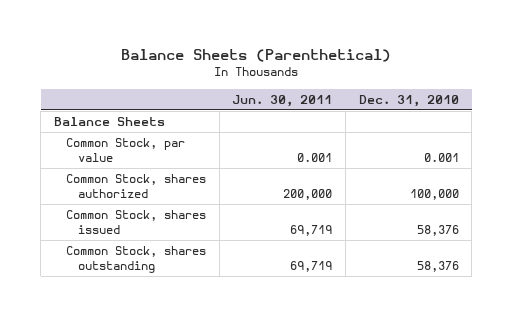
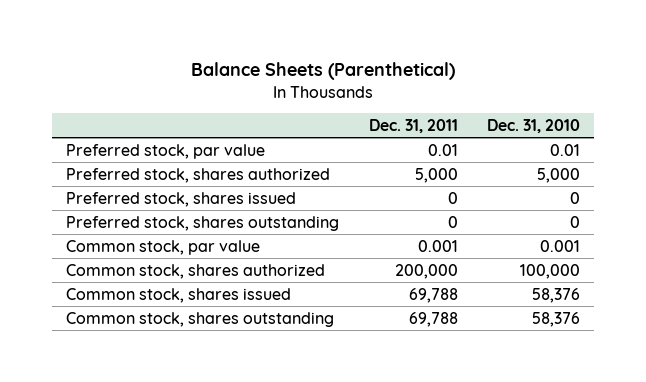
[232,94,333,107] Jun. 30, 2011 -> none
none -> [368,118,458,133] Dec. 31, 2011
[54,117,166,127] Balance Sheets -> none
none -> [66,143,266,159] Preferred stock, par value
none -> [66,167,331,183] Preferred stock, shares authorized
none -> [66,191,297,207] Preferred stock, shares issued
none -> [66,215,340,231] Preferred stock, shares outstanding
[65,138,185,163] Common Stock, par value -> [66,239,261,255] Common stock, par value
[65,174,206,199] Common Stock, shares authorized -> [66,263,326,279] Common stock, shares authorized
[65,210,206,235] Common Stock, shares issued -> [66,287,292,303] Common stock, shares issued
[65,246,206,274] Common Stock, shares outstanding -> [66,311,335,327] Common stock, shares outstanding

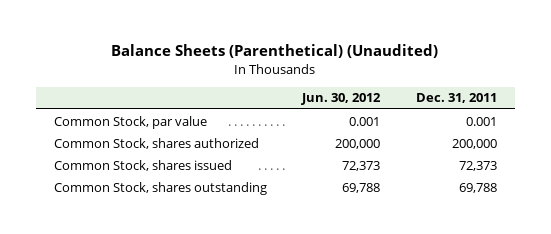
[191,62,456,81] Balance Sheets (Parenthetical) -> [111,43,439,58] Balance Sheets (Parenthetical) (Unaudited)
[486,118,580,133] Dec. 31, 2010 -> none
none -> [301,93,382,106] Jun. 30, 2012
[66,143,266,159] Preferred stock, par value -> none
[66,167,331,183] Preferred stock, shares authorized -> none
[66,191,297,207] Preferred stock, shares issued -> none
[66,215,340,231] Preferred stock, shares outstanding -> none
[66,239,261,255] Common stock, par value -> [53,115,207,129] Common Stock, par value
[66,263,326,279] Common stock, shares authorized -> [53,137,259,149] Common Stock, shares authorized
[66,287,292,303] Common stock, shares issued -> [53,159,232,171] Common Stock, shares issued
[408,287,458,303] 69,788 -> [459,160,498,171] 72,373
[66,311,335,327] Common stock, shares outstanding -> [53,181,267,195] Common Stock, shares outstanding

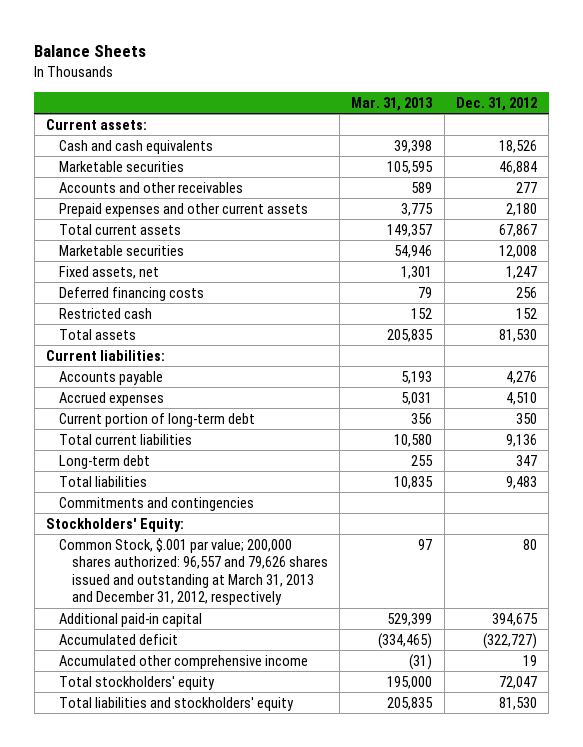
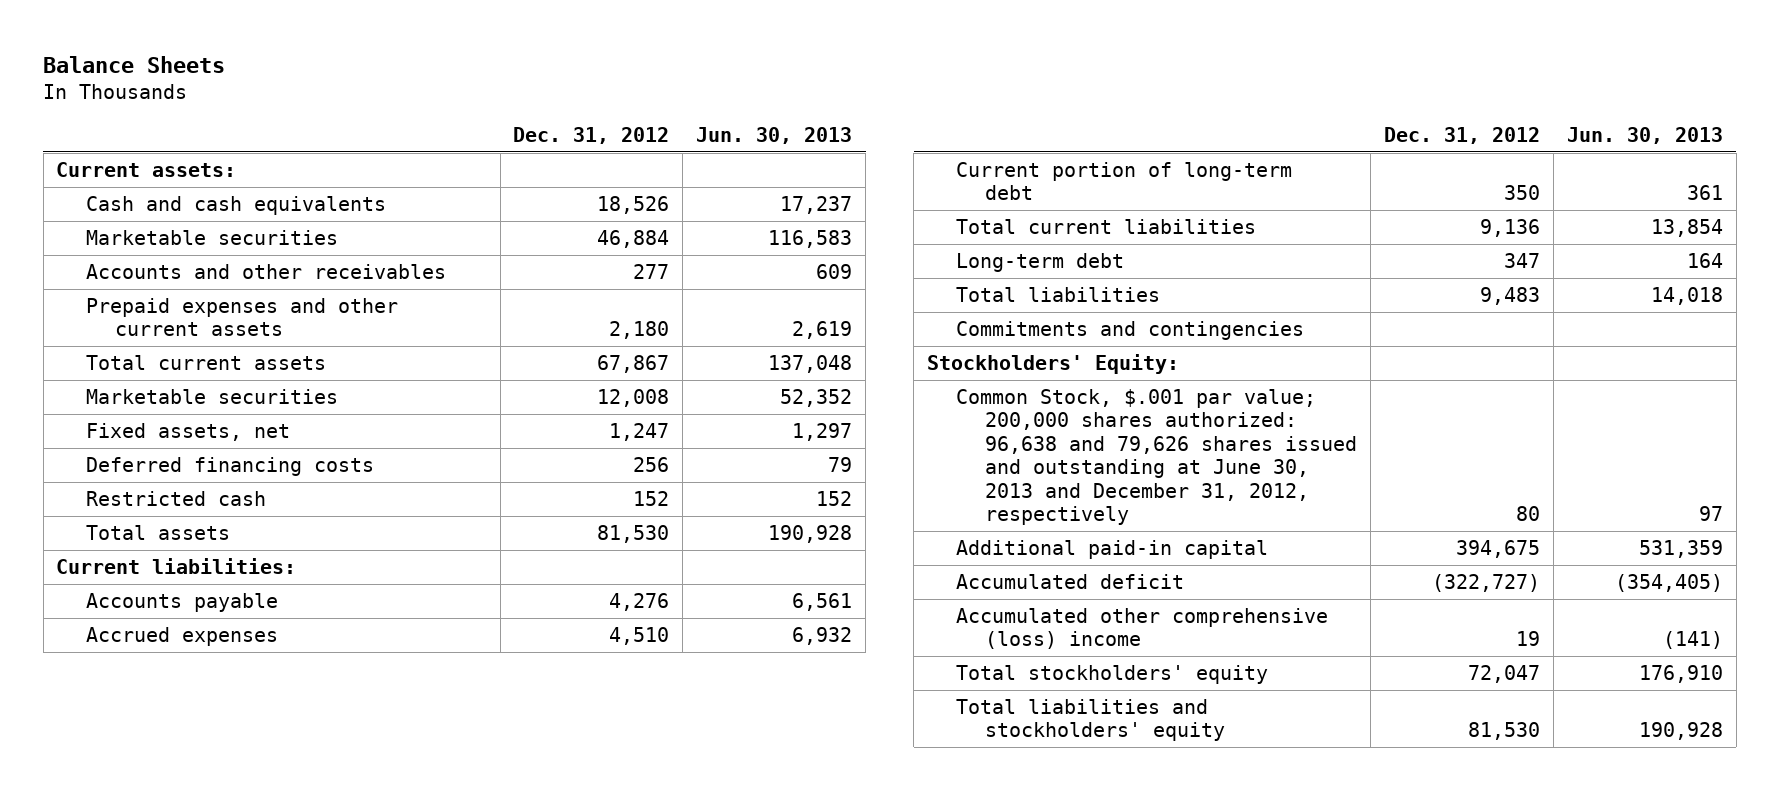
[351,96,434,111] Mar. 31, 2013 -> none
none -> [696,127,853,145] Jun. 30, 2013
[58,537,328,606] Common Stock, $.001 par value; 200,000 shares authorized: 96,557 and 79,626 shares issued and outstanding at March 31, 2013 and December 31, 2012, respectively -> [956,388,1358,526] Common Stock, $.001 par value; 200,000 shares authorized: 96,638 and 79,626 shares issued and outstanding at June 30, 2013 and December 31, 2012, respectively
[58,654,308,669] Accumulated other comprehensive income -> [956,607,1329,650] Accumulated other comprehensive (loss) income

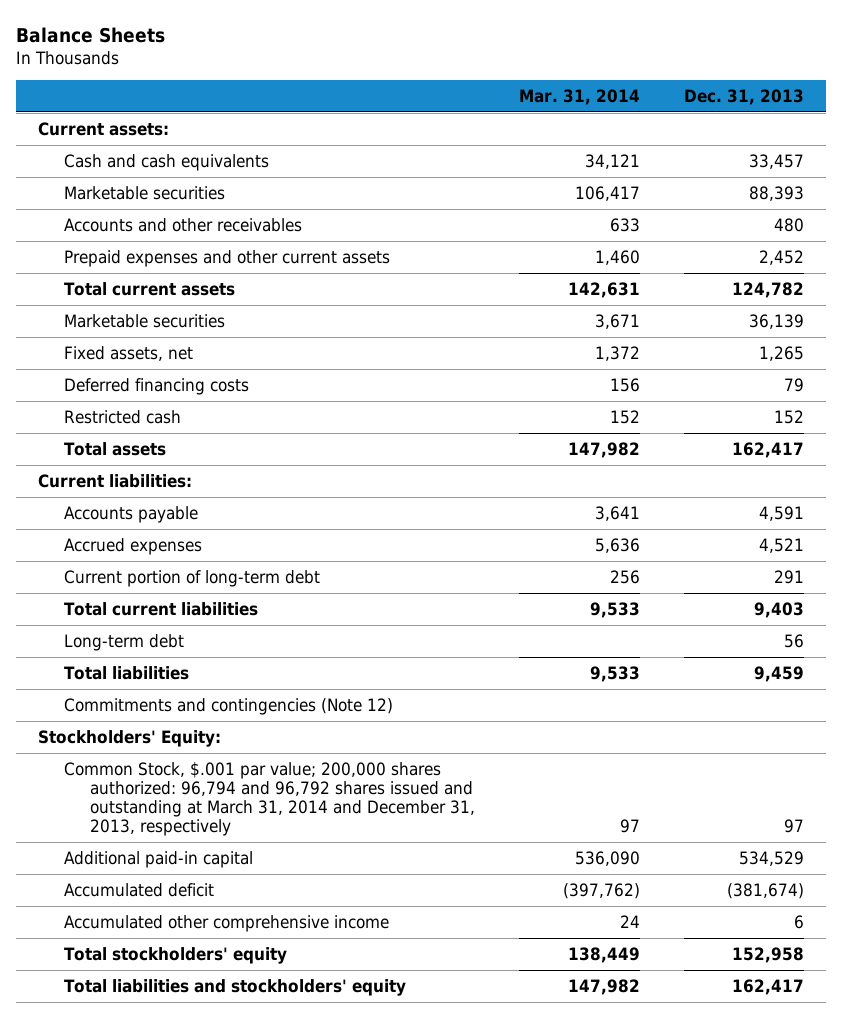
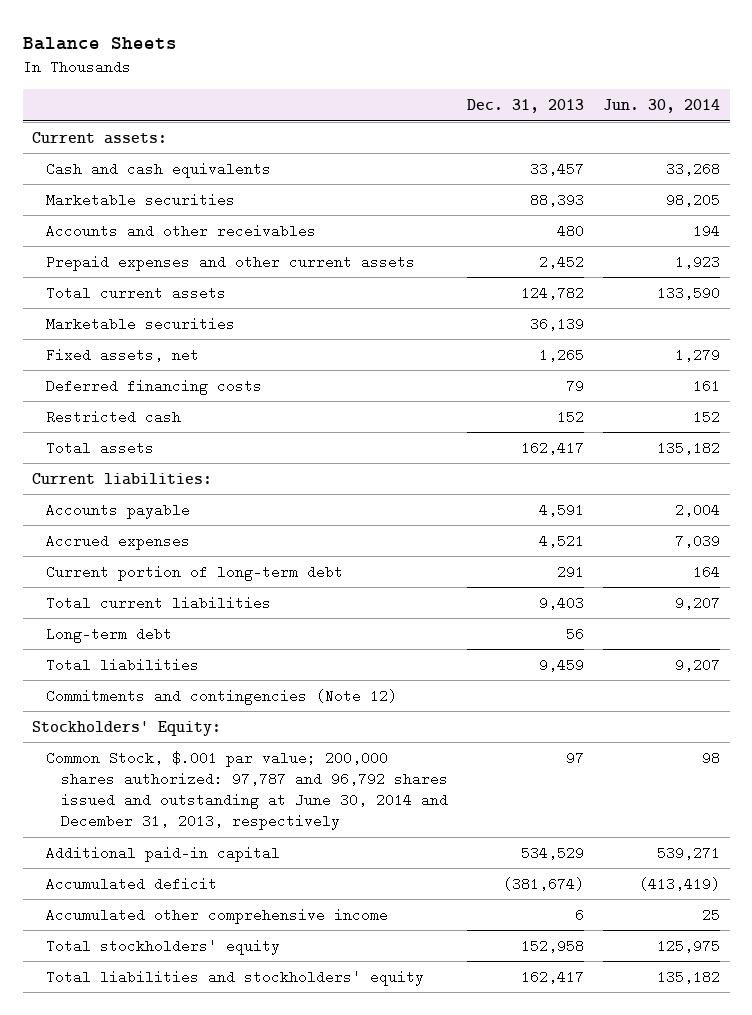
[518,89,640,106] Mar. 31, 2014 -> none
none -> [603,99,721,114] Jun. 30, 2014
[63,761,475,836] Common Stock, $.001 par value; 200,000 shares authorized: 96,794 and 96,792 shares issued and outstanding at March 31, 2014 and December 31, 2013, respectively -> [46,750,448,831] Common Stock, $.001 par value; 200,000 shares authorized: 97,787 and 96,792 shares issued and outstanding at June 30, 2014 and December 31, 2013, respectively

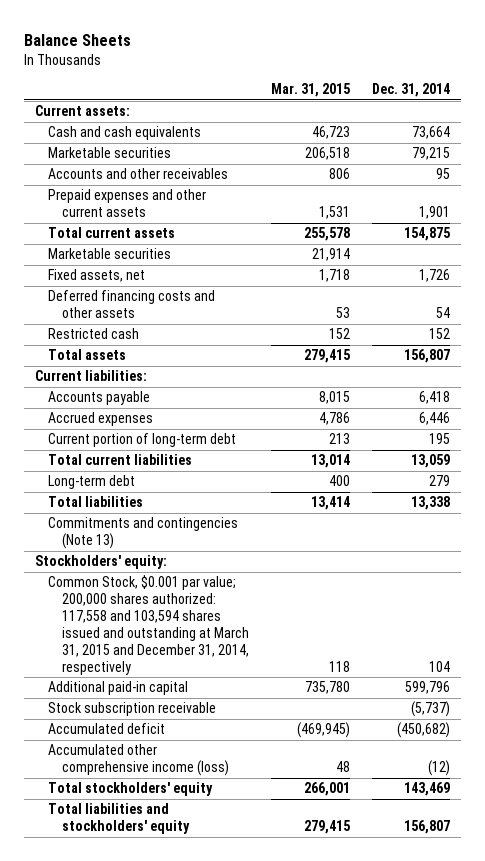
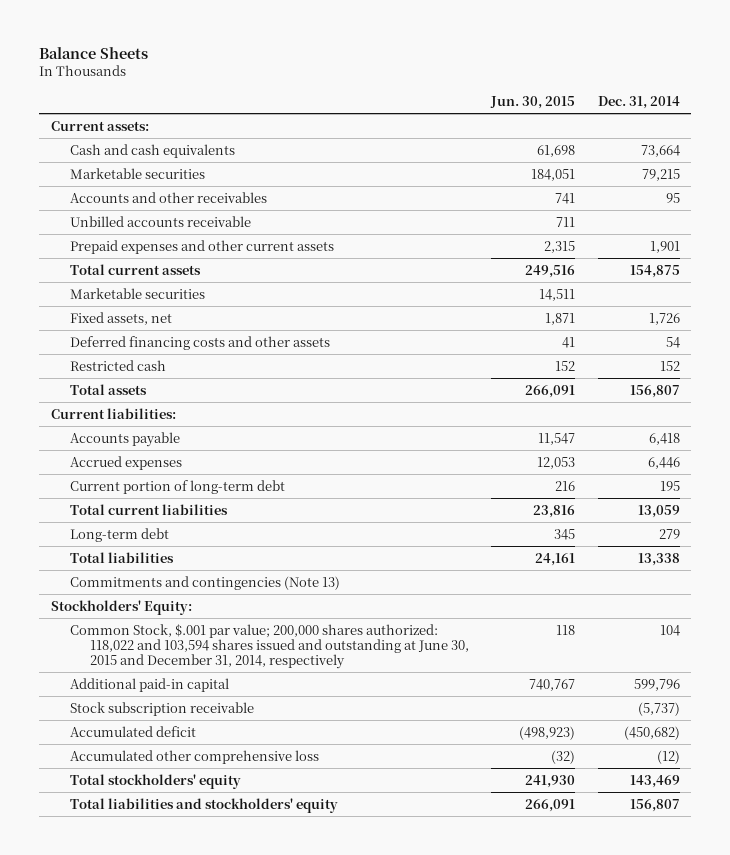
[270,83,350,98] Mar. 31, 2015 -> none
none -> [490,95,576,109] Jun. 30, 2015
none -> [70,215,252,227] Unbilled accounts receivable
[35,555,168,570] Stockholders' equity: -> [50,599,192,615] Stockholders' Equity:
[48,575,249,675] Common Stock, $0.001 par value; 200,000 shares authorized: 117,558 and 103,594 shares issued and outstanding at March 31, 2015 and December 31, 2014, respectively -> [70,623,469,669] Common Stock, $.001 par value; 200,000 shares authorized: 118,022 and 103,594 shares issued and outstanding at June 30, 2015 and December 31, 2014, respectively
[48,744,229,777] Accumulated other comprehensive income (loss) -> [70,749,320,764] Accumulated other comprehensive loss

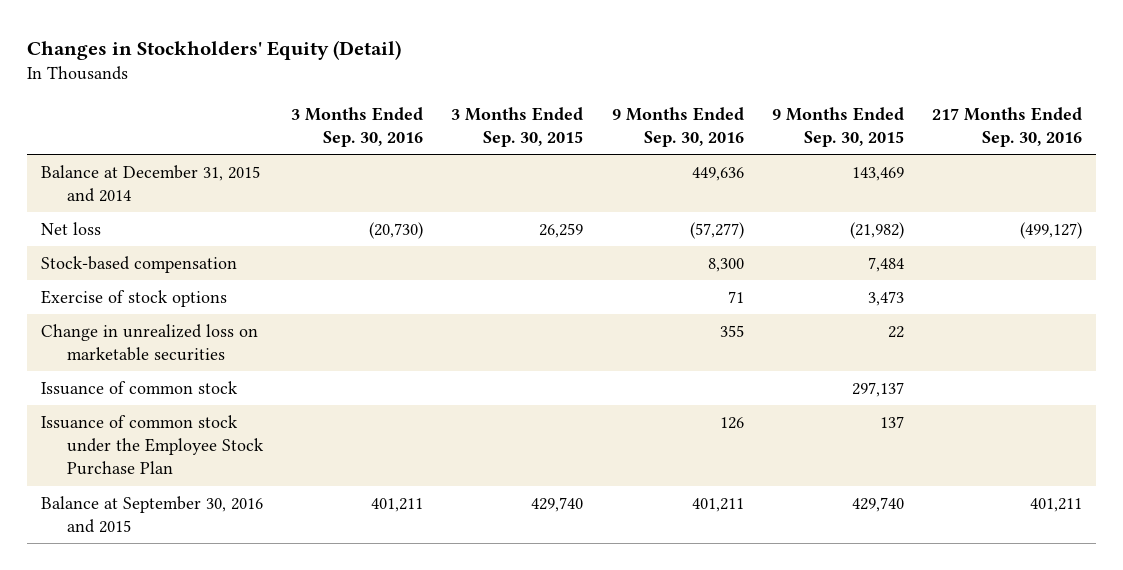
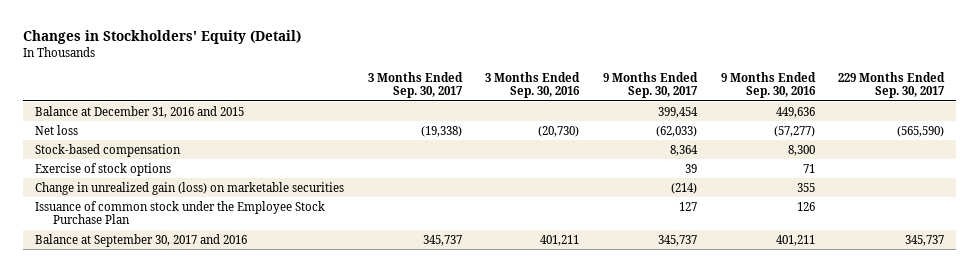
[451,106,584,148] 3 Months Ended Sep. 30, 2015 -> none
[772,106,905,148] 9 Months Ended Sep. 30, 2015 -> none
[932,106,1083,148] 217 Months Ended Sep. 30, 2016 -> none
none -> [367,71,463,99] 3 Months Ended Sep. 30, 2017
none -> [602,71,698,99] 9 Months Ended Sep. 30, 2017
none -> [838,71,946,99] 229 Months Ended Sep. 30, 2017
[40,165,260,203] Balance at December 31, 2015 and 2014 -> [35,105,245,118] Balance at December 31, 2016 and 2015
[40,381,238,396] Issuance of common stock -> none
[40,324,258,362] Change in unrealized loss on marketable securities -> [35,181,345,195] Change in unrealized gain (loss) on marketable securities
[40,496,263,534] Balance at September 30, 2016 and 2015 -> [35,233,248,247] Balance at September 30, 2017 and 2016

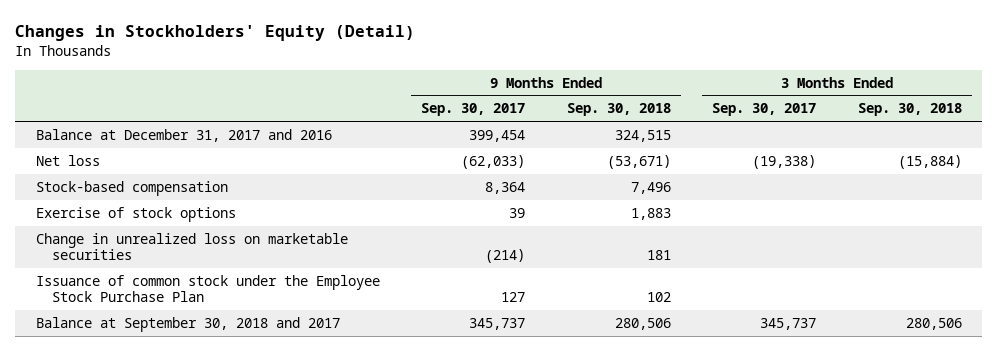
[485,71,581,99] 3 Months Ended Sep. 30, 2016 -> none
[720,71,816,99] 9 Months Ended Sep. 30, 2016 -> none
[838,71,946,99] 229 Months Ended Sep. 30, 2017 -> none
none -> [566,103,671,117] Sep. 30, 2018
none -> [857,103,962,117] Sep. 30, 2018
[35,105,245,118] Balance at December 31, 2016 and 2015 -> [35,128,332,142] Balance at December 31, 2017 and 2016
[35,181,345,195] Change in unrealized gain (loss) on marketable securities -> [35,232,348,261] Change in unrealized loss on marketable securities
[35,233,248,247] Balance at September 30, 2017 and 2016 -> [35,316,340,332] Balance at September 30, 2018 and 2017

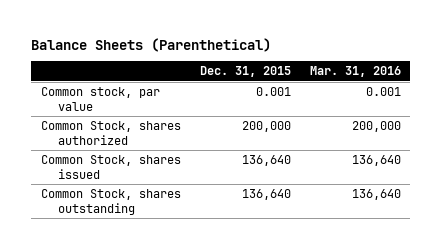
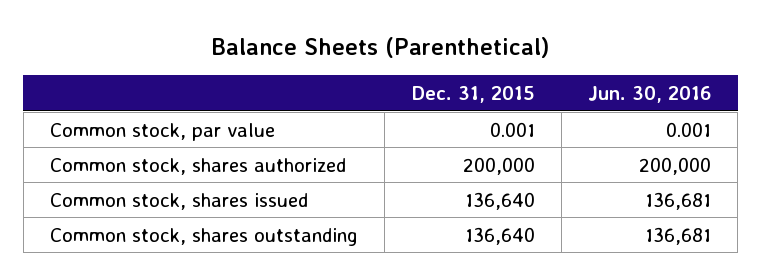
[309,66,401,78] Mar. 31, 2016 -> none
none -> [588,85,712,103] Jun. 30, 2016
[40,120,181,145] Common Stock, shares authorized -> [50,157,347,175] Common stock, shares authorized
[40,154,181,179] Common Stock, shares issued -> [50,192,309,210] Common stock, shares issued
[40,188,181,215] Common Stock, shares outstanding -> [50,227,359,246] Common stock, shares outstanding

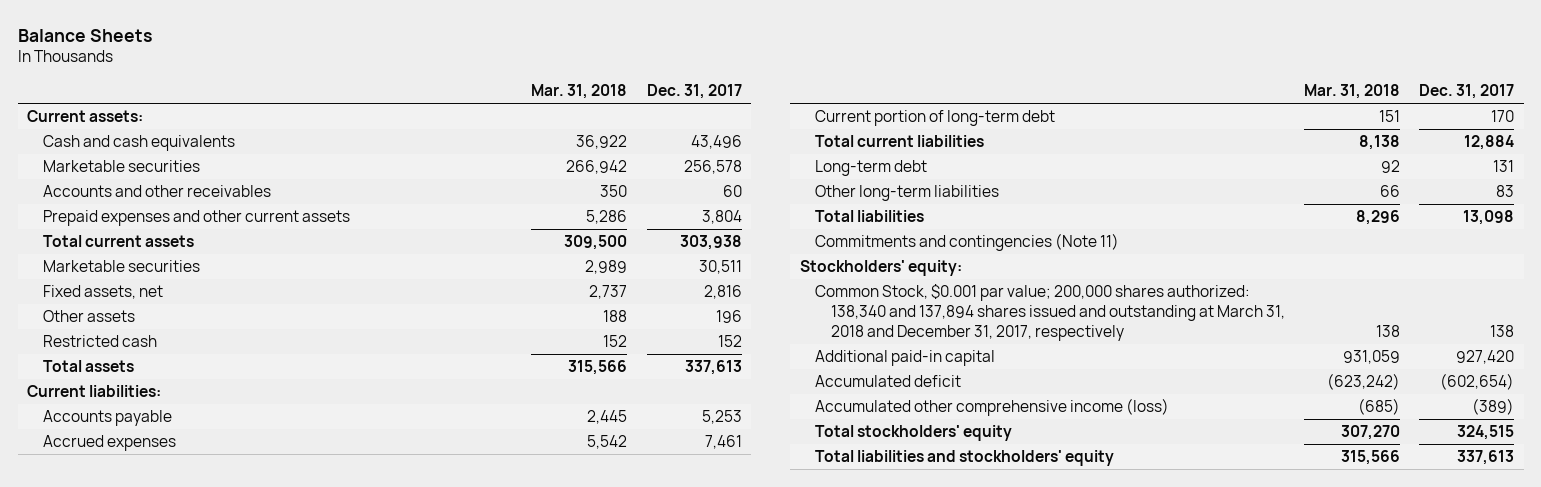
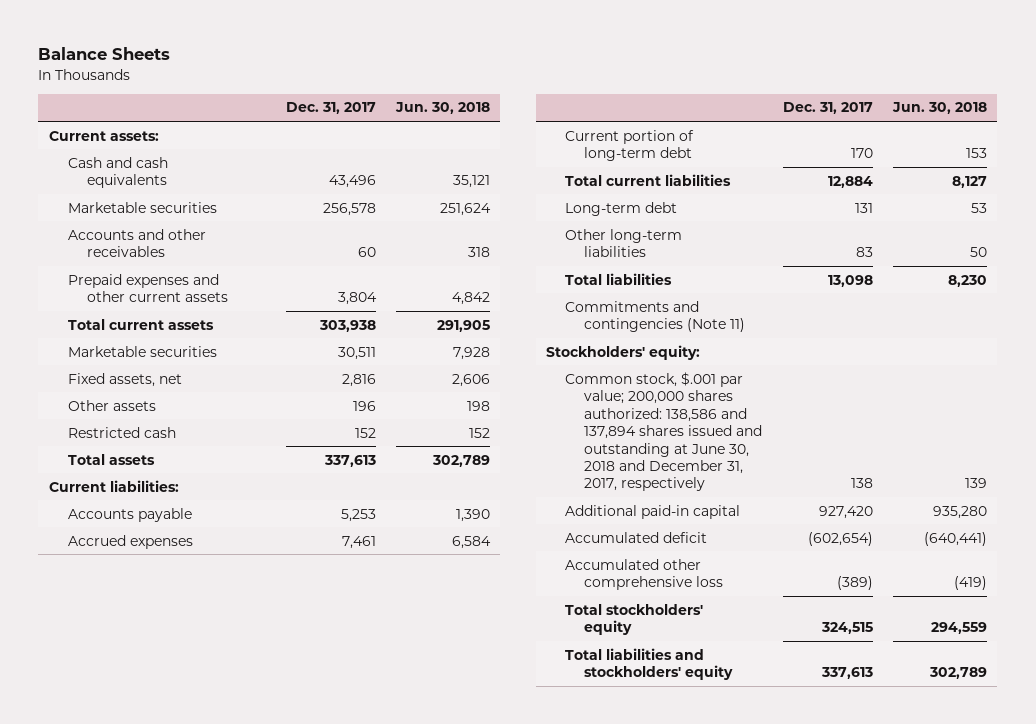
[531,84,628,100] Mar. 31, 2018 -> none
none -> [395,102,491,115] Jun. 30, 2018
[815,284,1285,341] Common Stock, $0.001 par value; 200,000 shares authorized: 138,340 and 137,894 shares issued and outstanding at March 31, 2018 and December 31, 2017, respectively -> [565,371,763,492] Common stock, $.001 par value; 200,000 shares authorized: 138,586 and 137,894 shares issued and outstanding at June 30, 2018 and December 31, 2017, respectively
[815,398,1170,417] Accumulated other comprehensive income (loss) -> [565,558,724,591] Accumulated other comprehensive loss

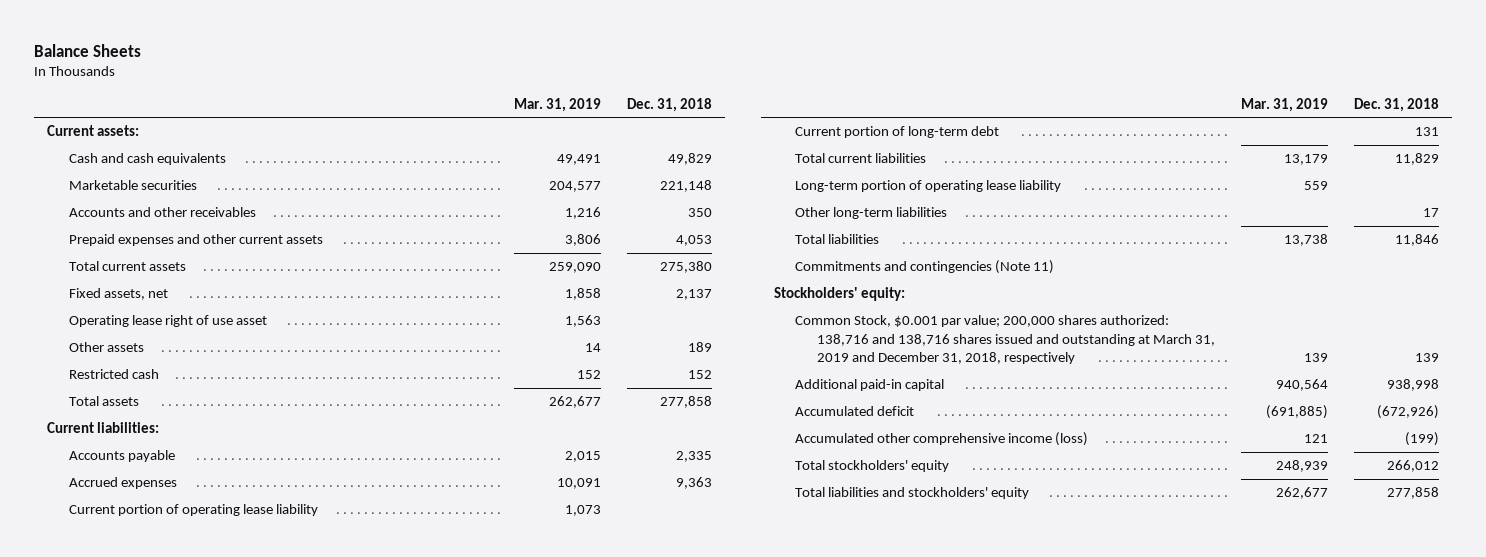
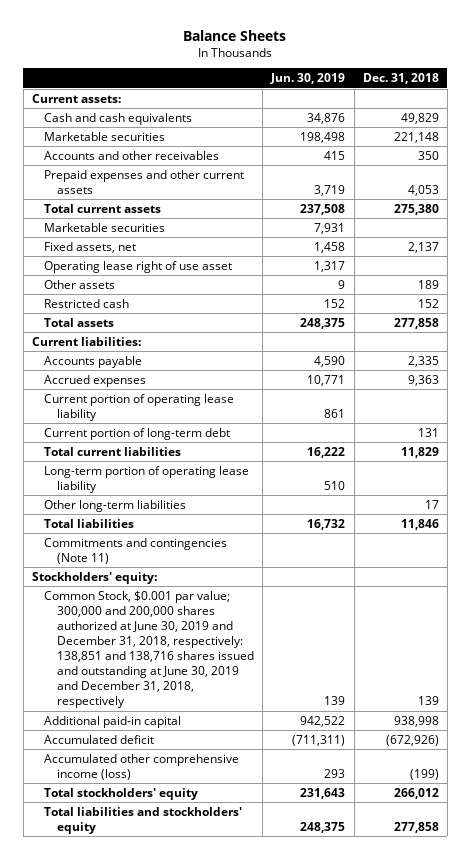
[514,97,602,112] Mar. 31, 2019 -> none
none -> [270,73,346,85] Jun. 30, 2019
none -> [44,222,166,232] Marketable securities
[795,315,1215,364] Common Stock, $0.001 par value; 200,000 shares authorized: 138,716 and 138,716 shares issued and outstanding at March 31, 2019 and December 31, 2018, respectively -> [44,590,254,709] Common Stock, $0.001 par value; 300,000 and 200,000 shares authorized at June 30, 2019 and December 31, 2018, respectively: 138,851 and 138,716 shares issued and outstanding at June 30, 2019 and December 31, 2018, respectively

